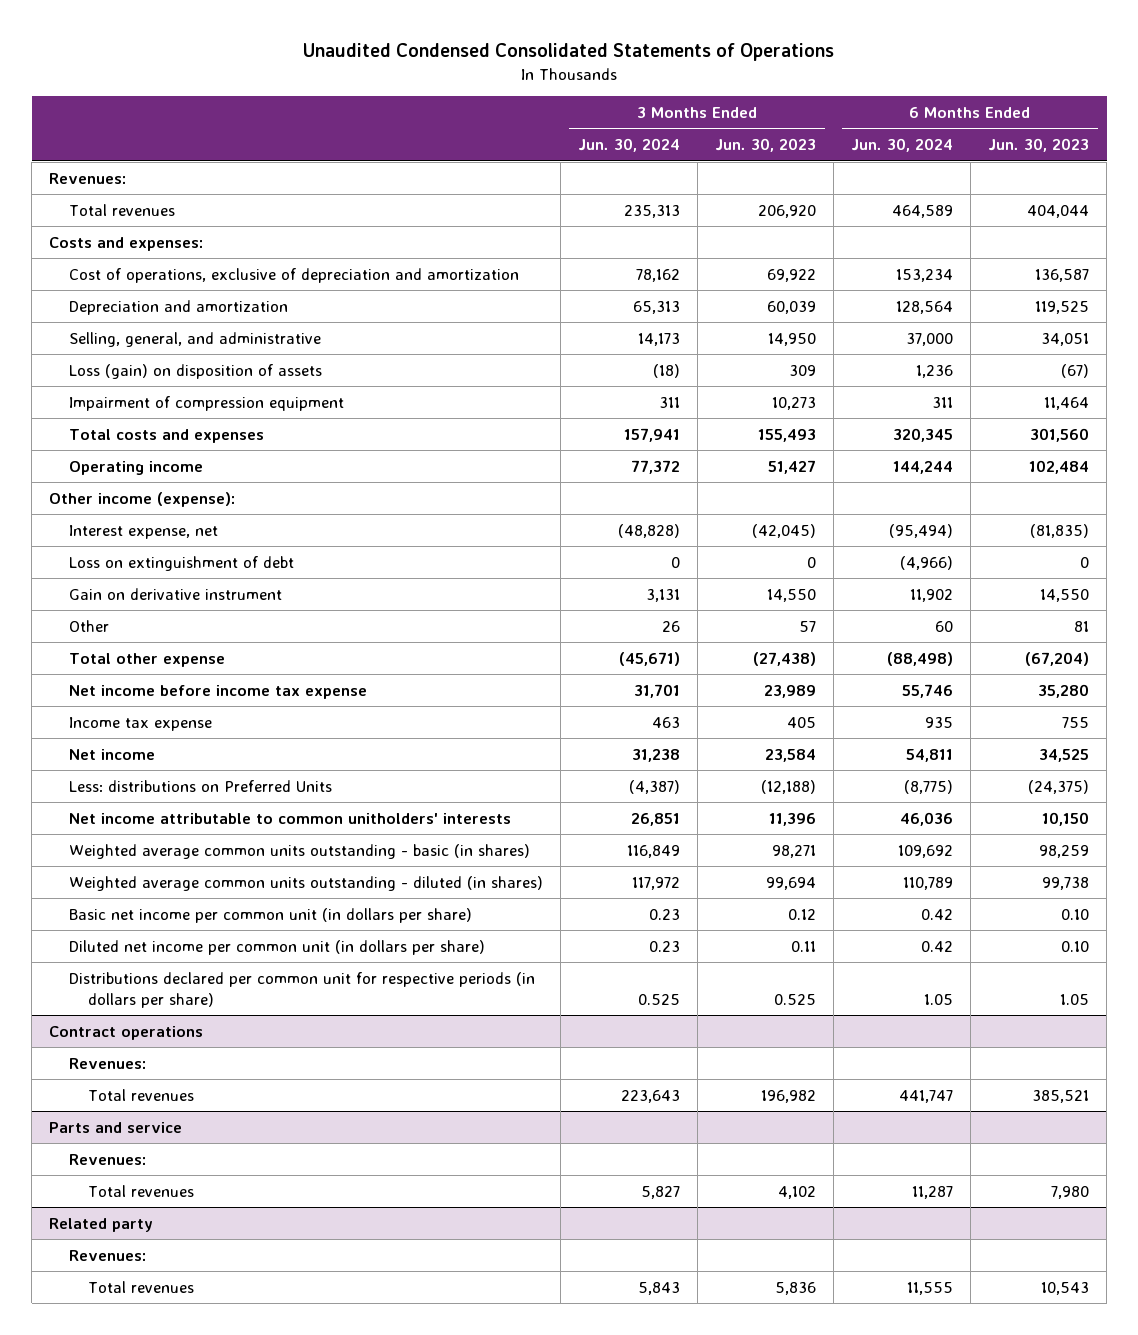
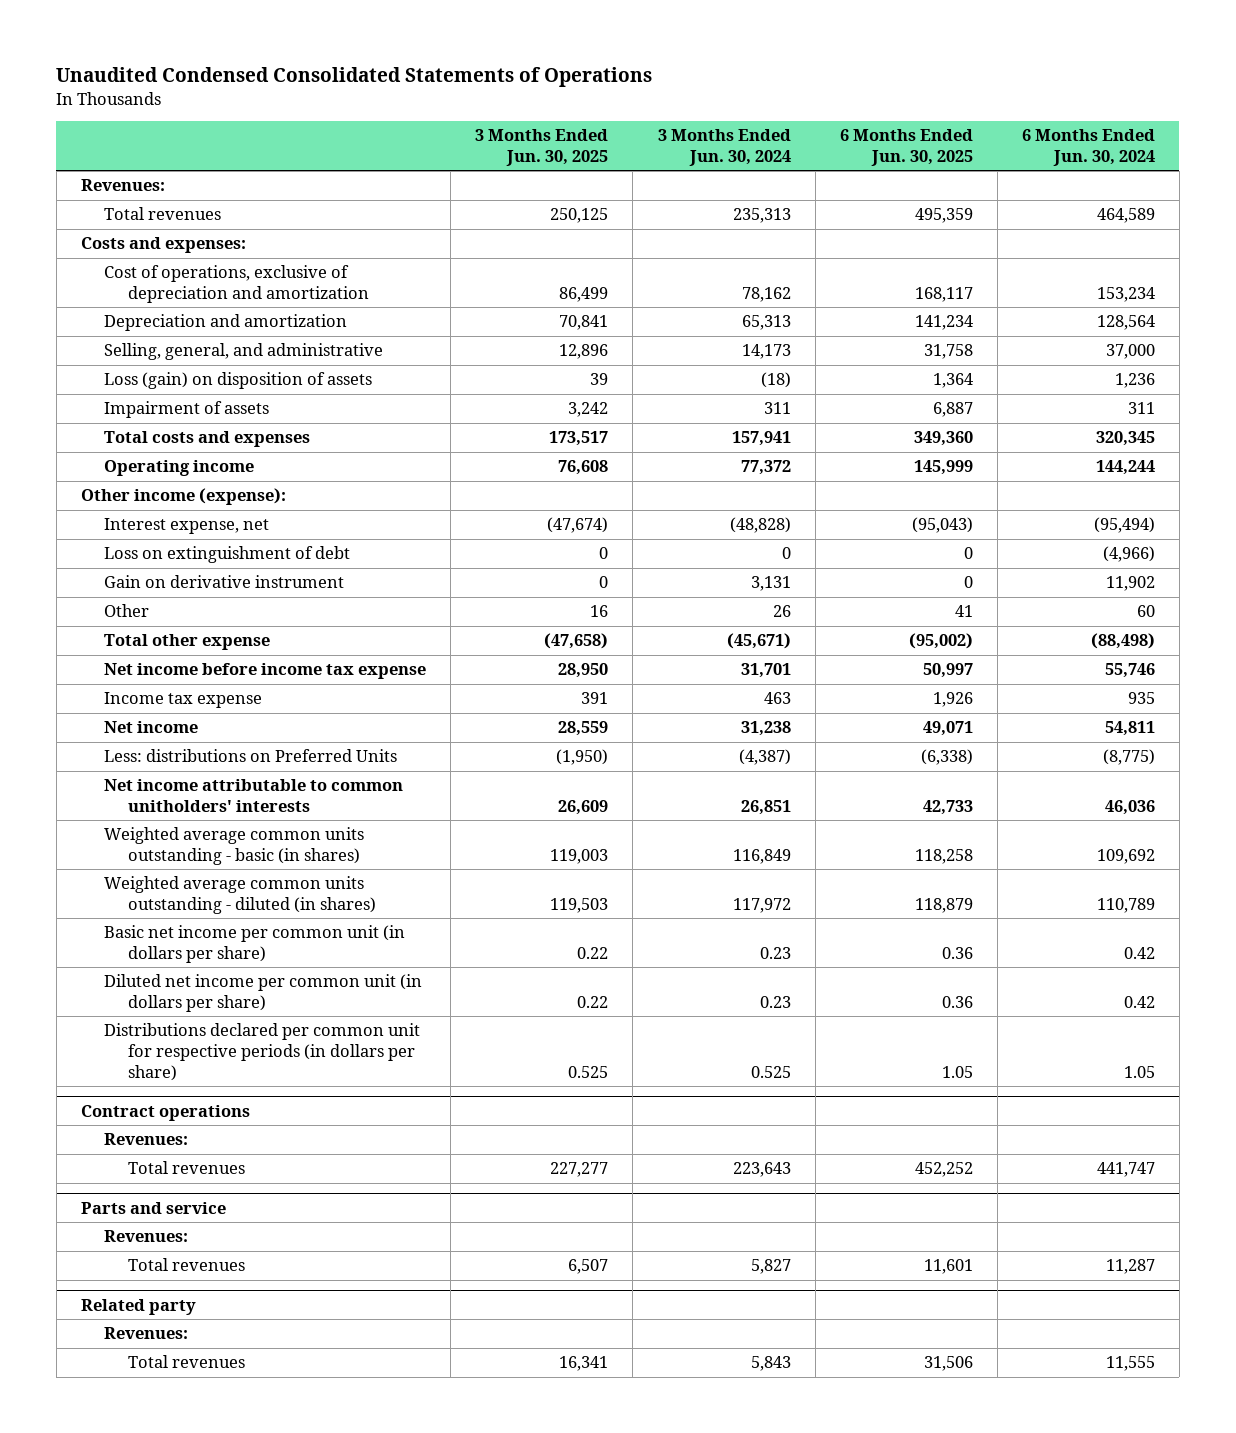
[714,138,816,153] Jun. 30, 2023 -> none
[988,138,1090,153] Jun. 30, 2023 -> none
none -> [475,129,609,167] 3 Months Ended Jun. 30, 2025
none -> [839,129,973,167] 6 Months Ended Jun. 30, 2025
[68,395,344,411] Impairment of compression equipment -> [104,401,270,419] Impairment of assets

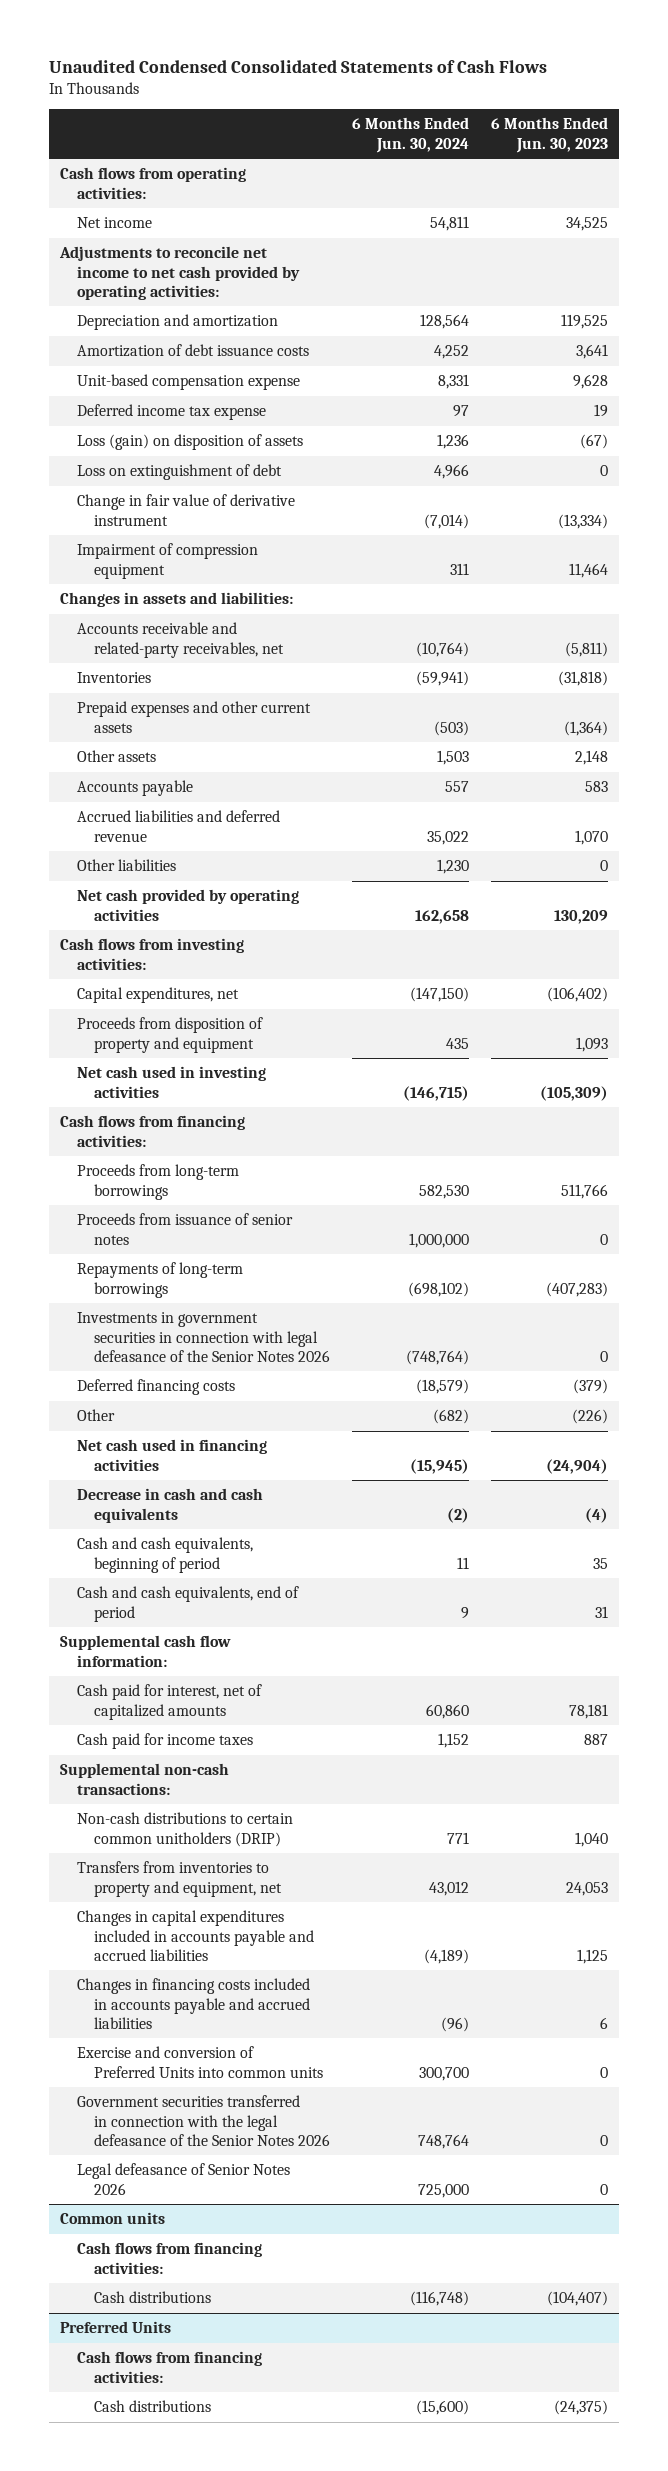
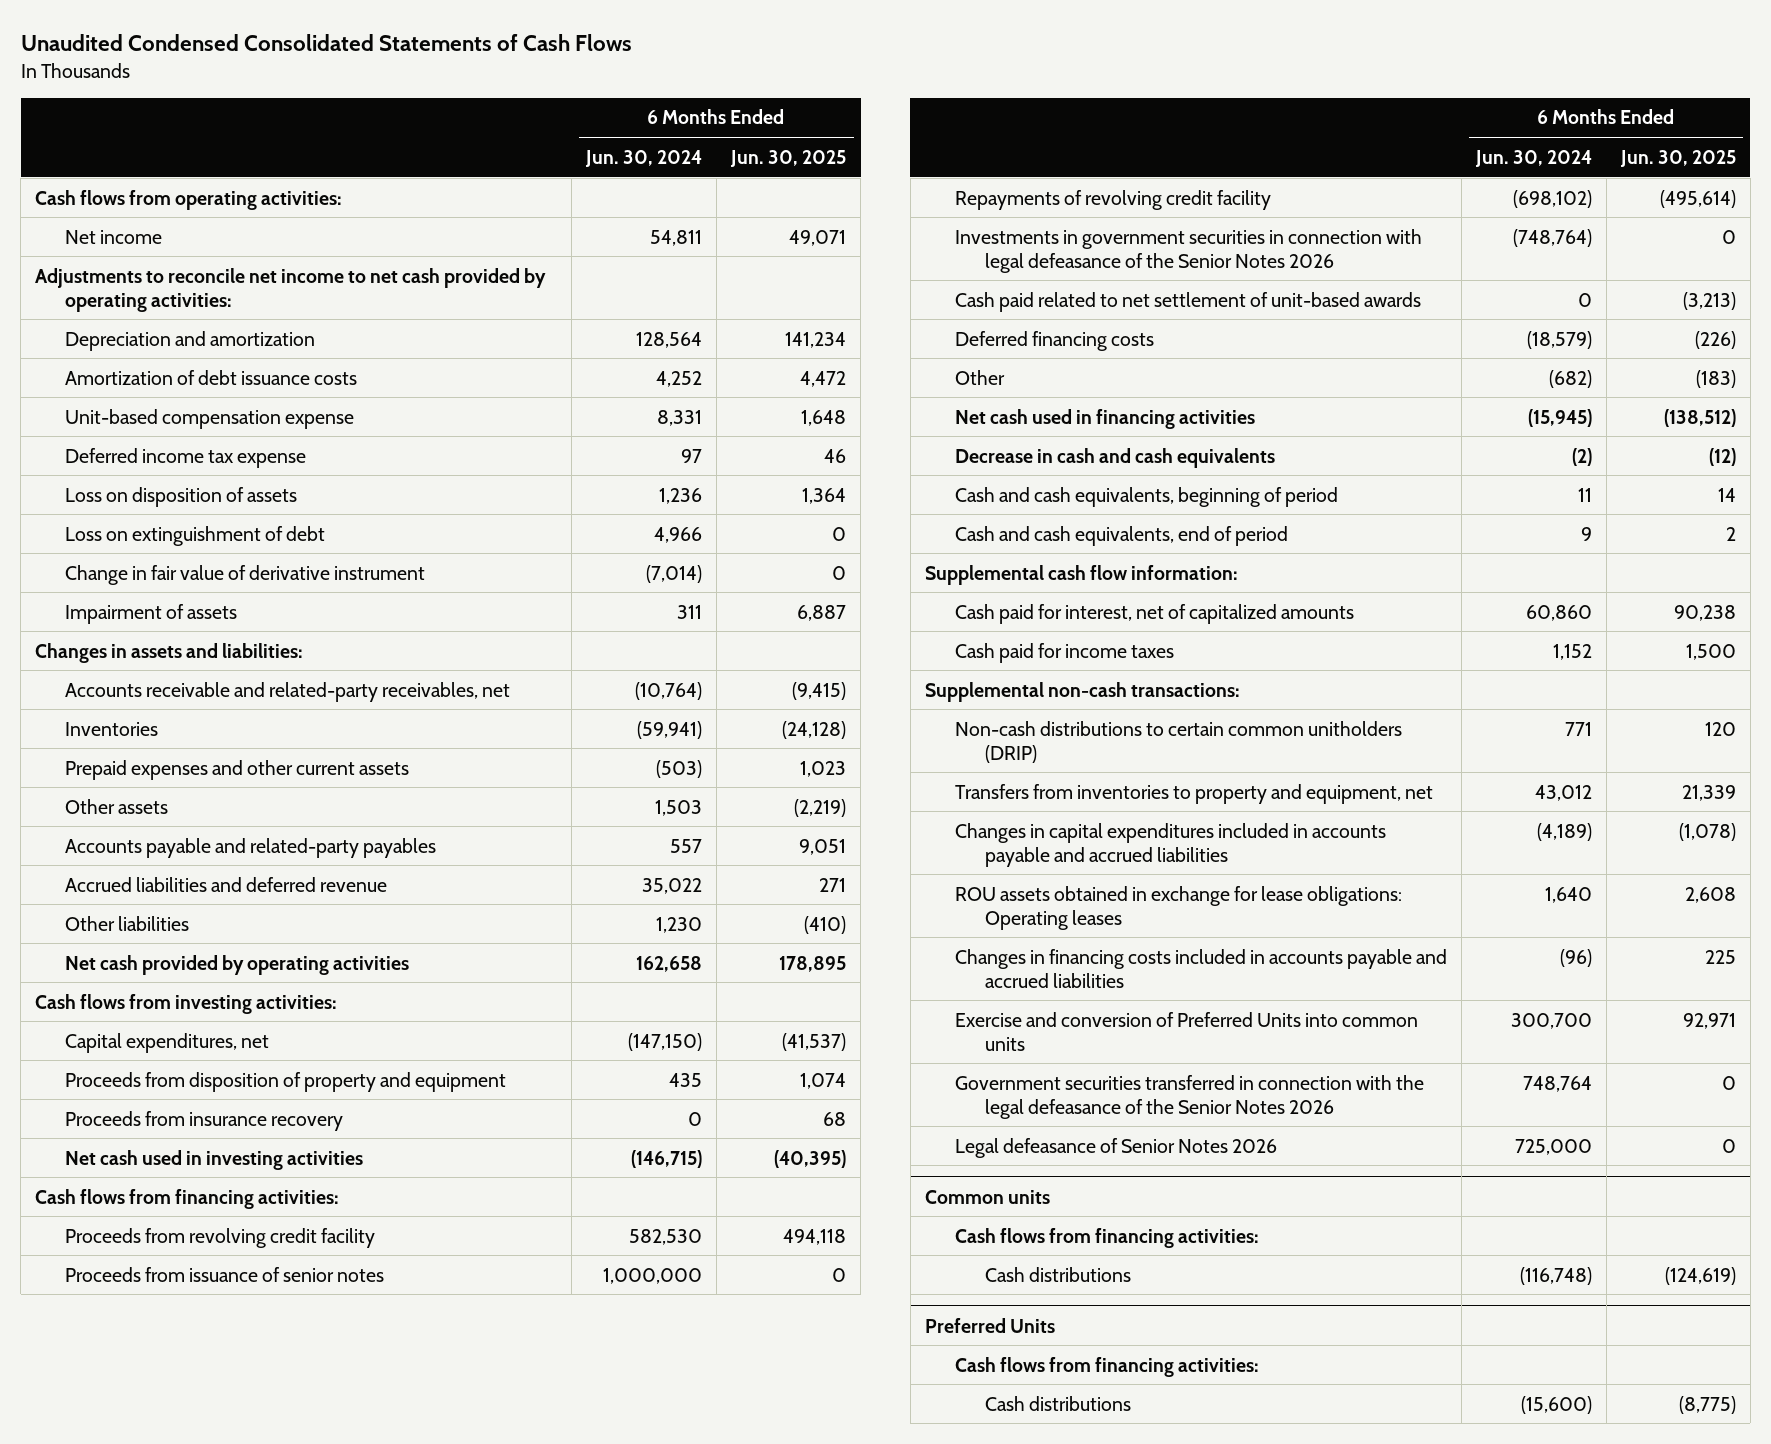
[491,117,609,153] 6 Months Ended Jun. 30, 2023 -> none
none -> [730,149,847,167] Jun. 30, 2025
[77,434,304,451] Loss (gain) on disposition of assets -> [65,486,298,507] Loss on disposition of assets
[77,543,259,579] Impairment of compression equipment -> [65,603,238,624] Impairment of assets
[77,780,194,797] Accounts payable -> [65,837,437,858] Accounts payable and related-party payables
none -> [65,1110,344,1131] Proceeds from insurance recovery
[77,1164,240,1200] Proceeds from long-term borrowings -> [65,1227,376,1248] Proceeds from revolving credit facility
[77,1262,244,1298] Repayments of long-term borrowings -> [954,189,1271,210] Repayments of revolving credit facility
none -> [954,291,1421,312] Cash paid related to net settlement of unit-based awards
none -> [954,885,1402,930] ROU assets obtained in exchange for lease obligations: Operating leases

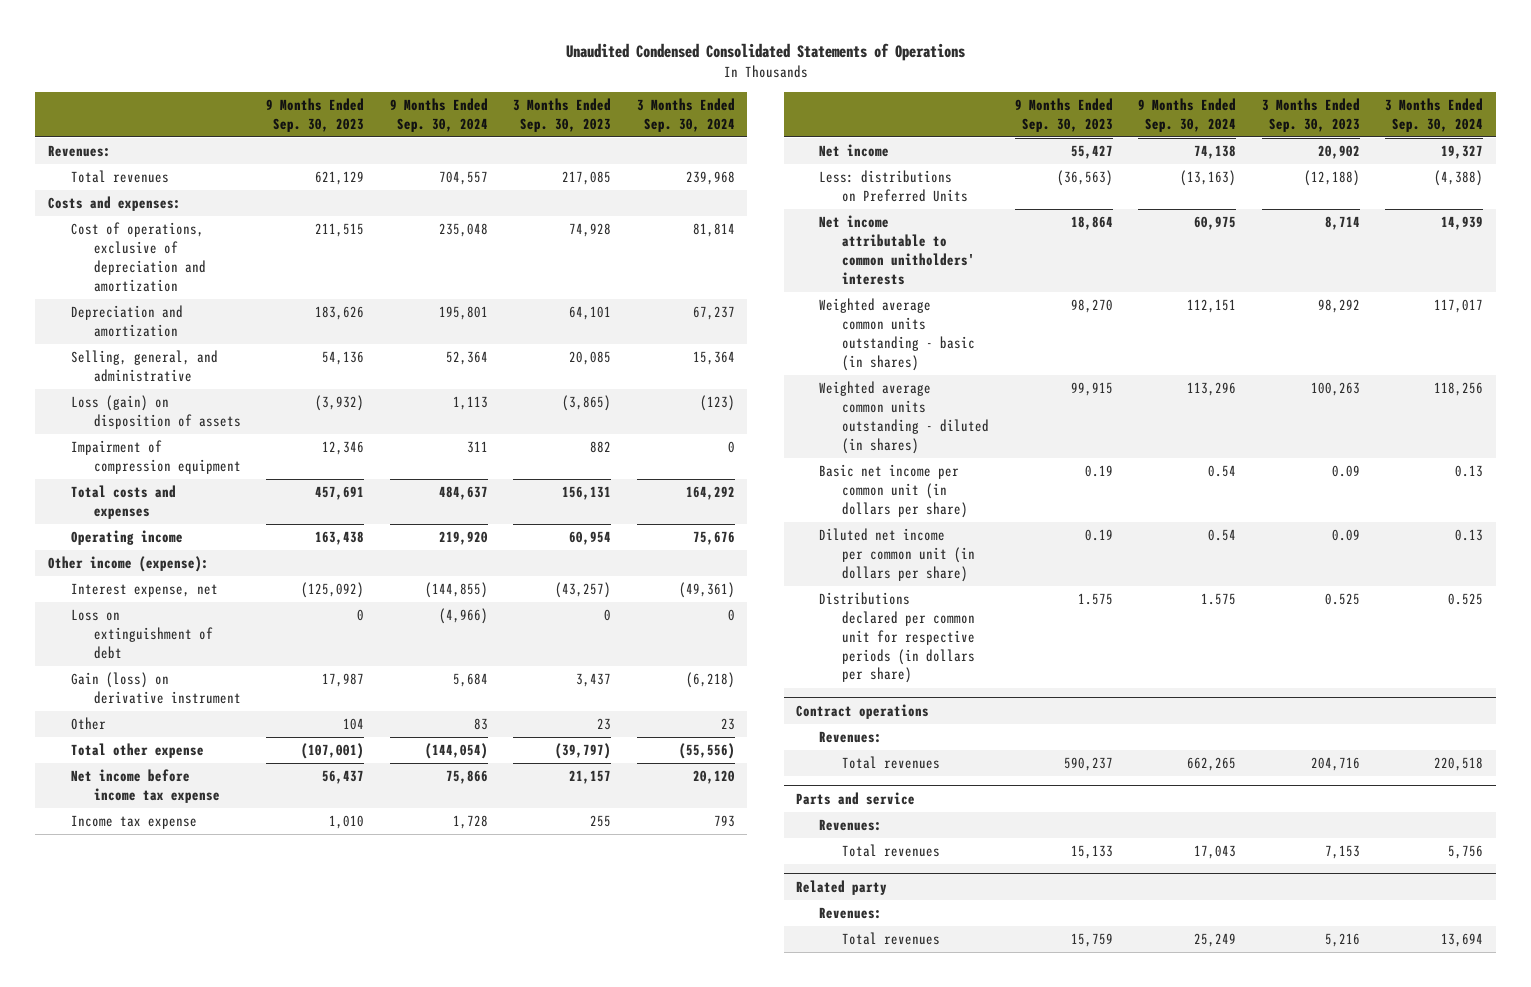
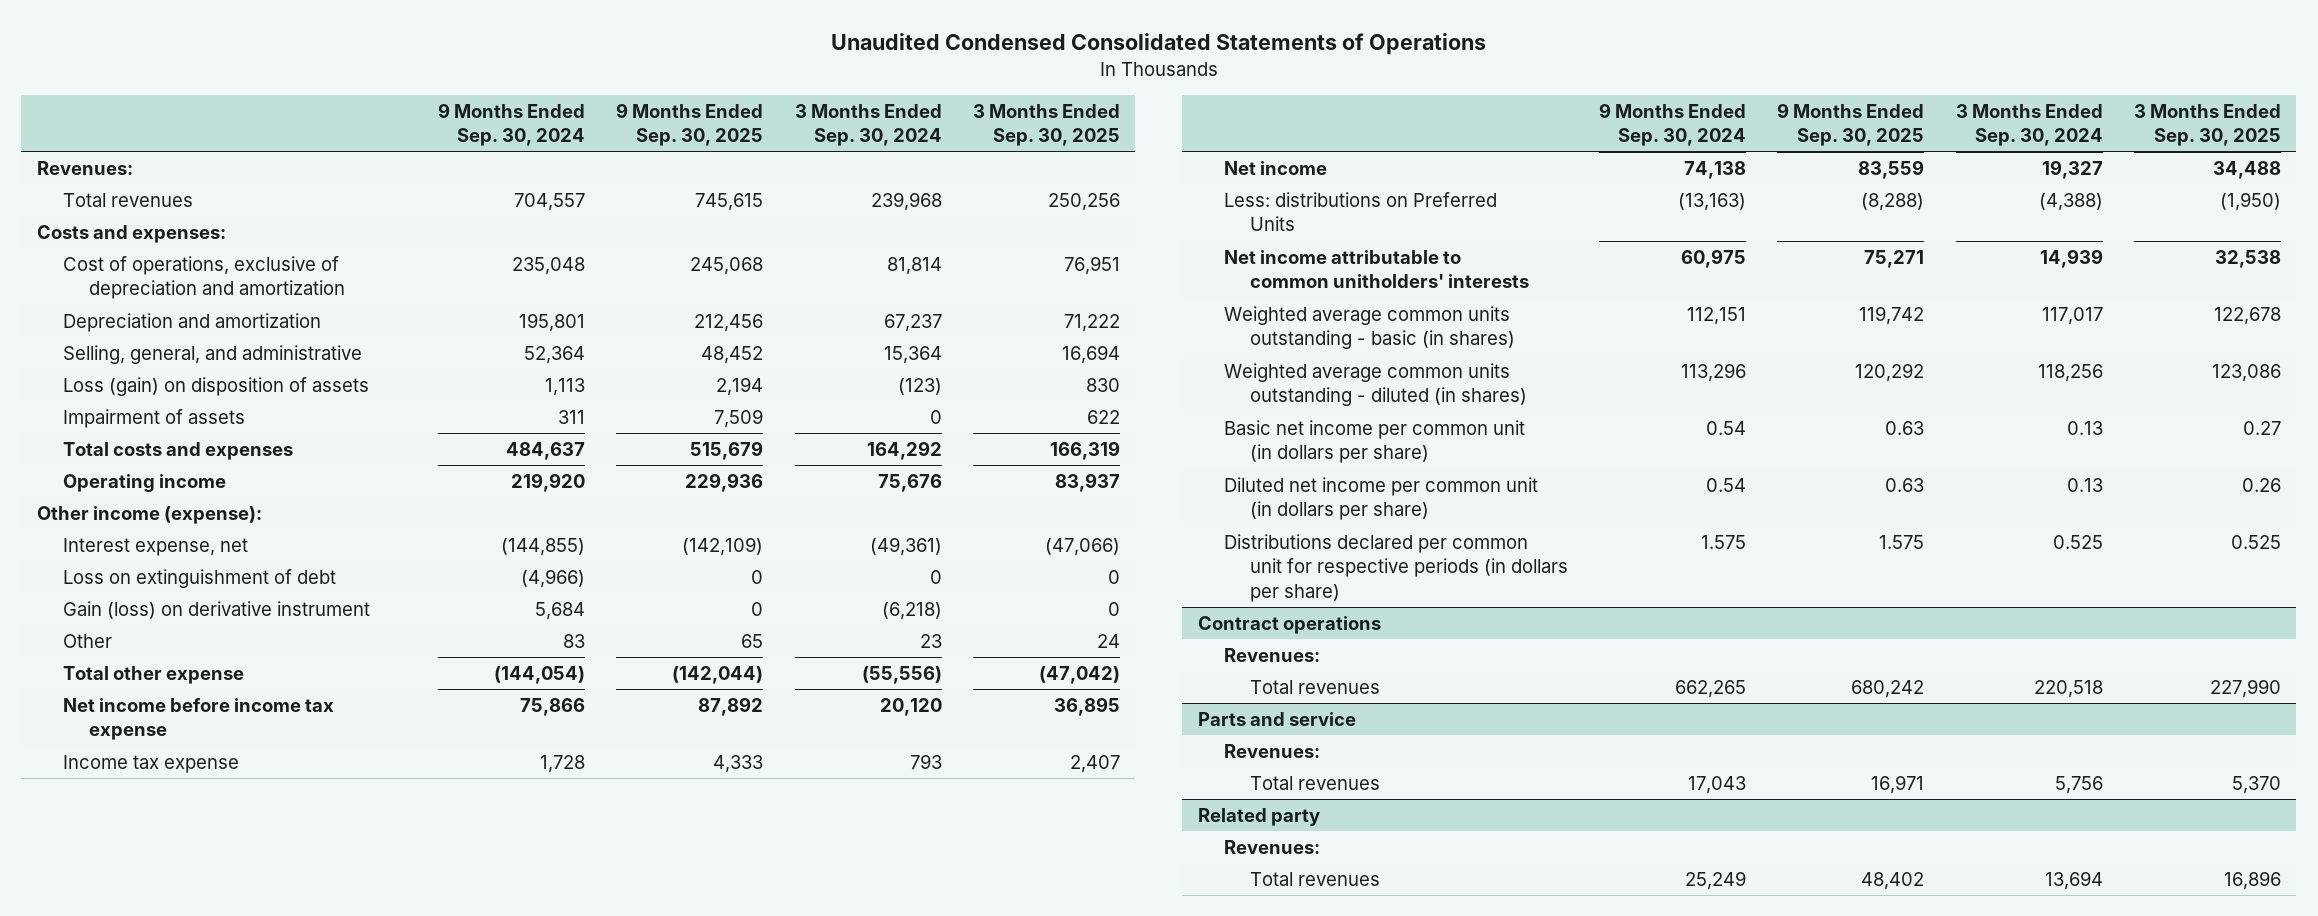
[266,97,365,132] 9 Months Ended Sep. 30, 2023 -> none
[513,97,612,132] 3 Months Ended Sep. 30, 2023 -> none
none -> [616,102,764,146] 9 Months Ended Sep. 30, 2025
none -> [972,103,1120,146] 3 Months Ended Sep. 30, 2025
[70,440,241,475] Impairment of compression equipment -> [62,409,245,429] Impairment of assets

